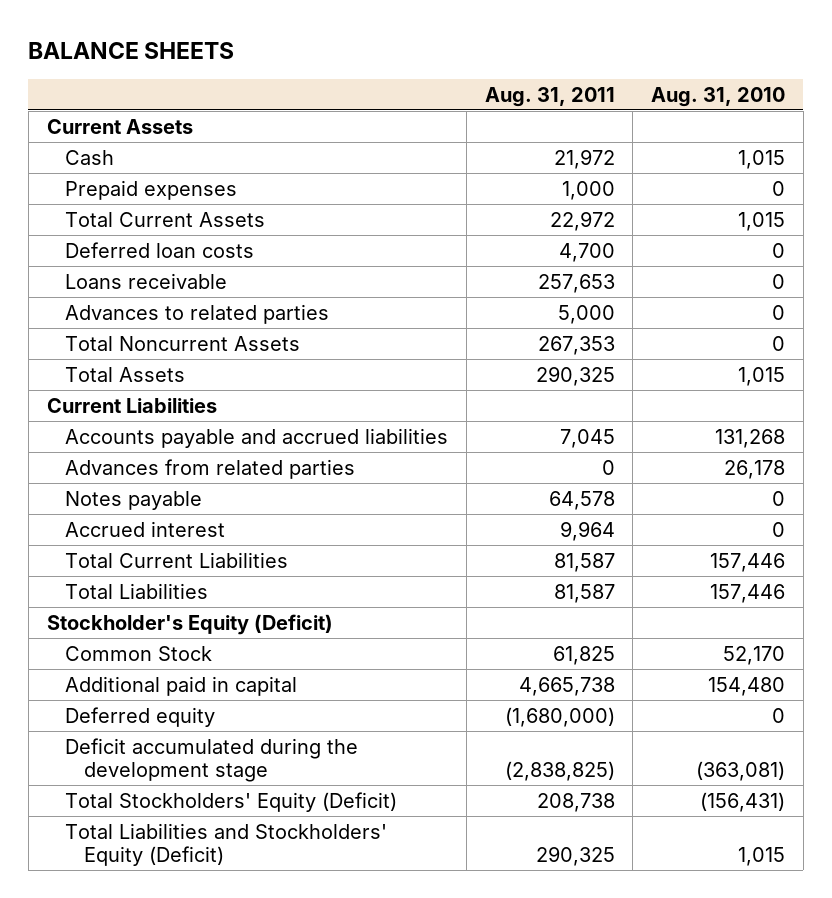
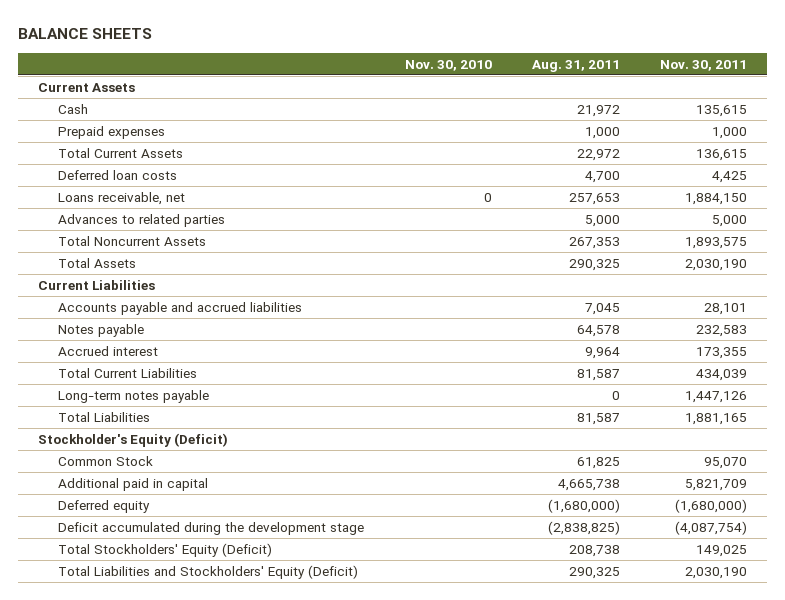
[651,86,786,107] Aug. 31, 2010 -> none
none -> [404,59,492,71] Nov. 30, 2010
none -> [659,59,747,71] Nov. 30, 2011
[65,272,228,289] Loans receivable -> [58,191,186,205] Loans receivable, net
[65,458,356,479] Advances from related parties -> none
none -> [58,389,210,403] Long-term notes payable

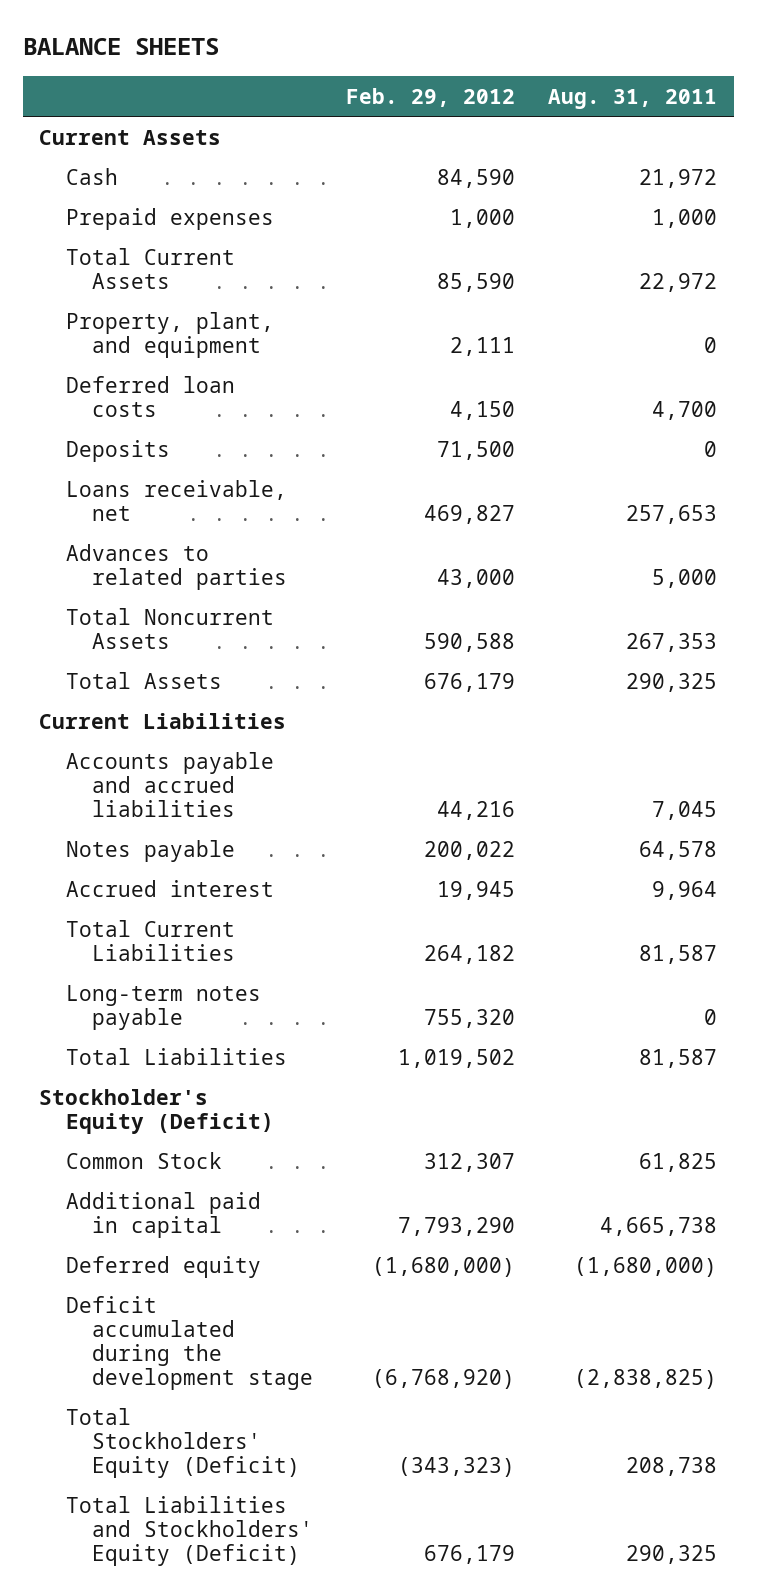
[404,59,492,71] Nov. 30, 2010 -> none
[659,59,747,71] Nov. 30, 2011 -> none
none -> [346,87,516,107] Feb. 29, 2012
none -> [65,311,274,358] Property, plant, and equipment
none -> [65,439,170,462] Deposits

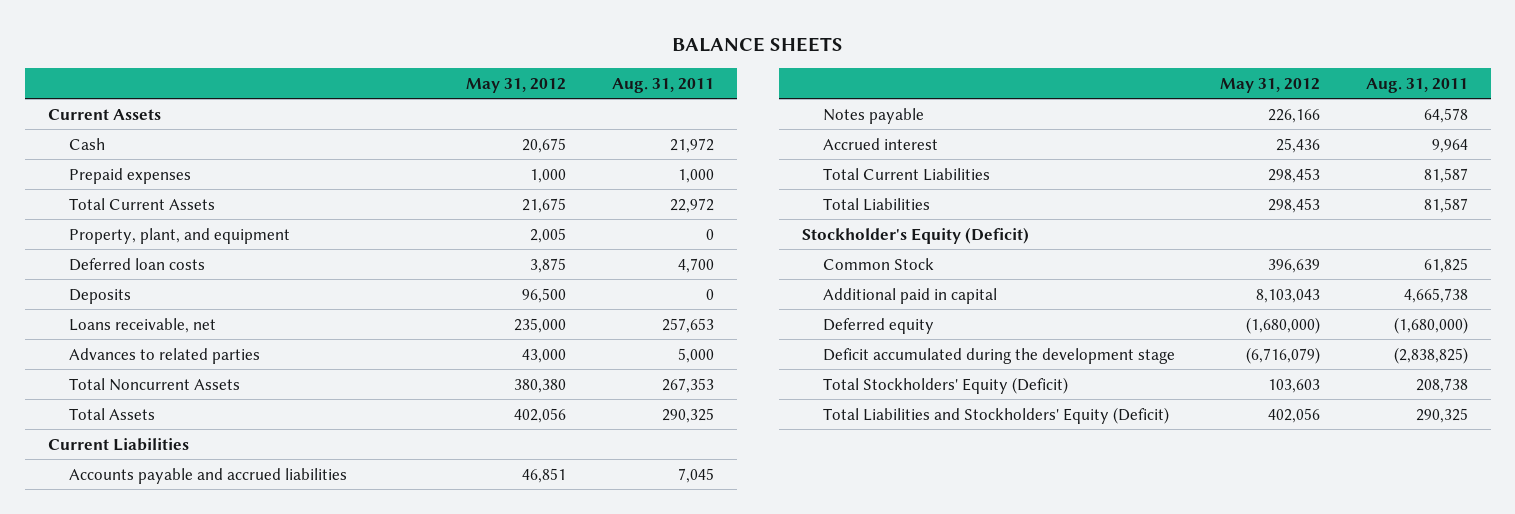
[346,87,516,107] Feb. 29, 2012 -> none
none -> [466,77,567,93] May 31, 2012
[65,984,261,1030] Long-term notes payable -> none

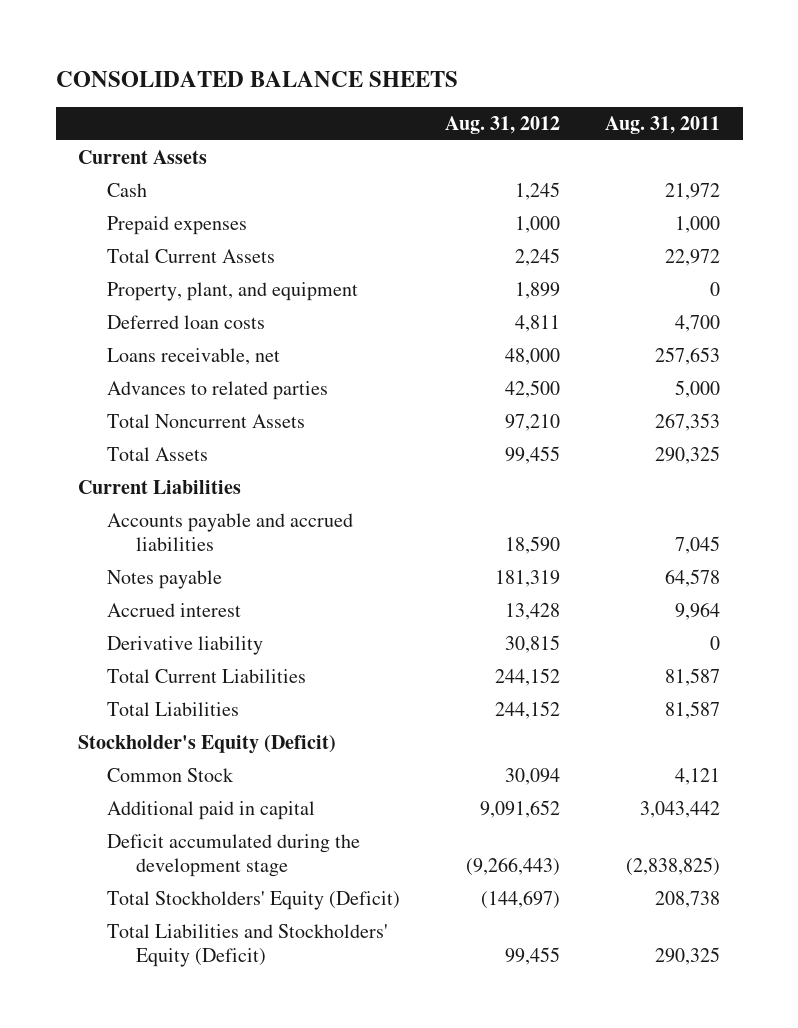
[671,37,843,53] BALANCE SHEETS -> [55,70,458,87] CONSOLIDATED BALANCE SHEETS
[466,77,567,93] May 31, 2012 -> none
none -> [445,115,561,134] Aug. 31, 2012
[68,288,131,304] Deposits -> none
none -> [107,636,264,656] Derivative liability
[822,317,934,334] Deferred equity -> none
[1423,257,1468,273] 61,825 -> [675,768,721,786] 4,121
[1403,287,1468,303] 4,665,738 -> [640,801,721,819] 3,043,442

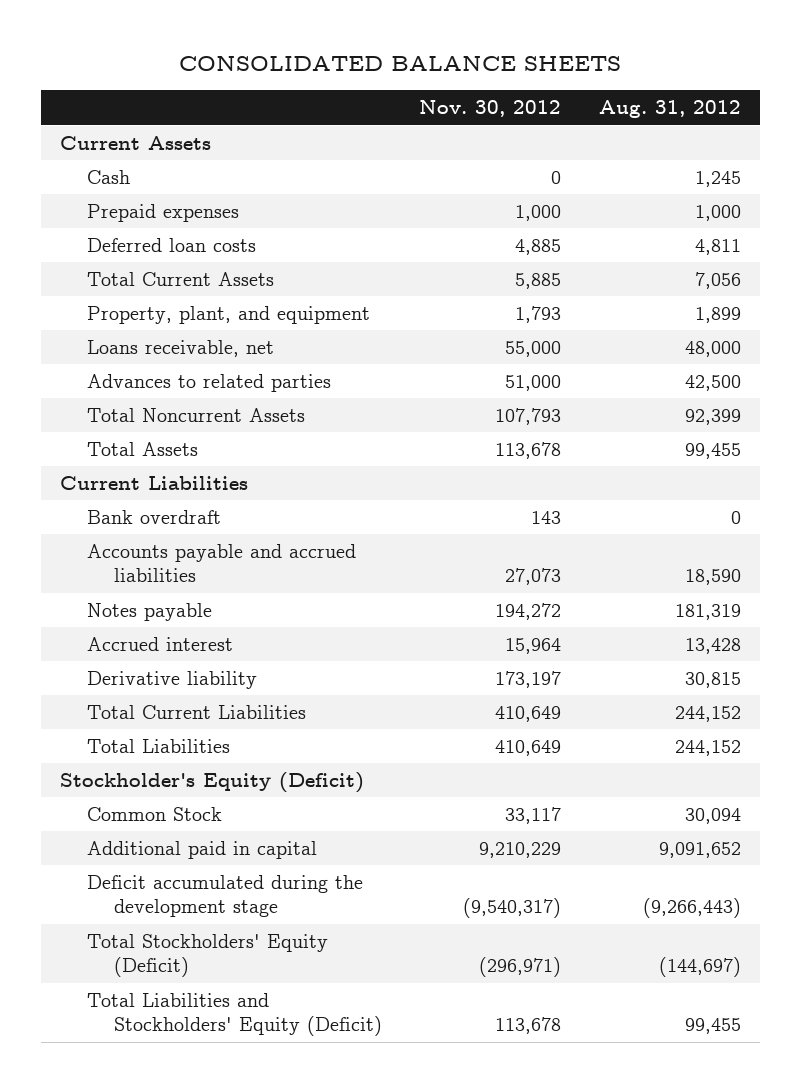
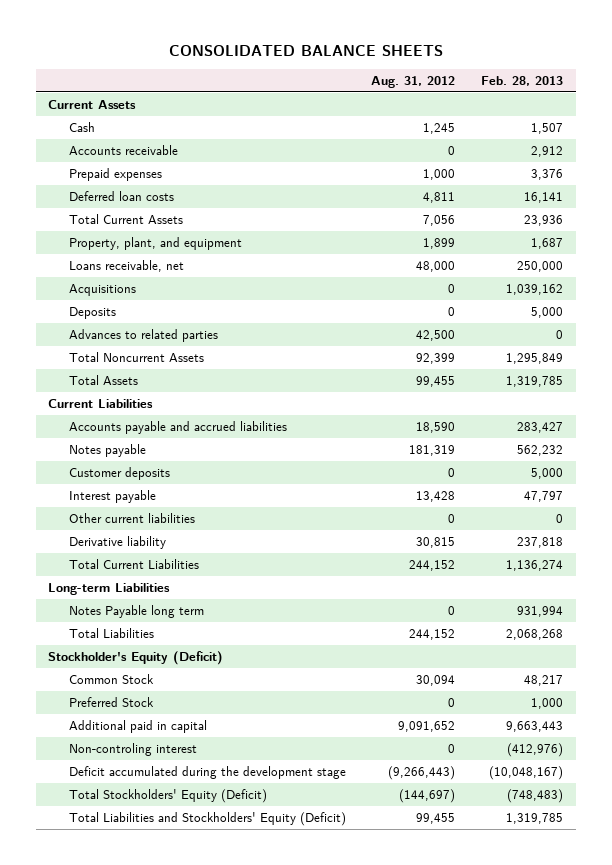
[419,100,562,118] Nov. 30, 2012 -> none
none -> [481,75,564,86] Feb. 28, 2013
none -> [68,145,178,156] Accounts receivable
none -> [68,284,136,297] Acquisitions
none -> [68,307,116,320] Deposits
[86,509,221,524] Bank overdraft -> none
none -> [68,467,170,481] Customer deposits
[86,636,233,651] Accrued interest -> [68,490,156,504] Interest payable
none -> [68,513,195,524] Other current liabilities
none -> [48,583,171,596] Long-term Liabilities
none -> [68,605,204,619] Notes Payable long term
none -> [68,697,154,708] Preferred Stock
none -> [68,743,197,757] Non-controling interest

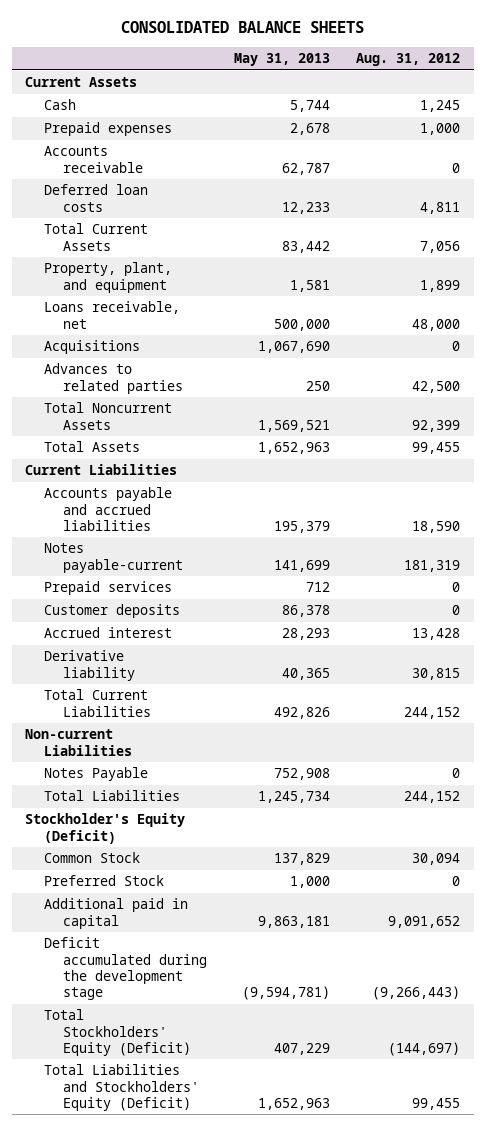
[481,75,564,86] Feb. 28, 2013 -> none
none -> [233,53,330,67] May 31, 2013
[68,145,178,156] Accounts receivable -> [44,146,143,173] Accounts receivable
[68,307,116,320] Deposits -> none
[68,444,146,458] Notes payable -> [44,543,183,573] Notes payable-current
none -> [44,581,173,596] Prepaid services
[68,513,195,524] Other current liabilities -> none
[68,490,156,504] Interest payable -> [44,627,173,639] Accrued interest
[48,583,171,596] Long-term Liabilities -> none
none -> [25,729,133,756] Non-current Liabilities
[68,605,204,619] Notes Payable long term -> [44,767,149,782] Notes Payable
[68,743,197,757] Non-controling interest -> none

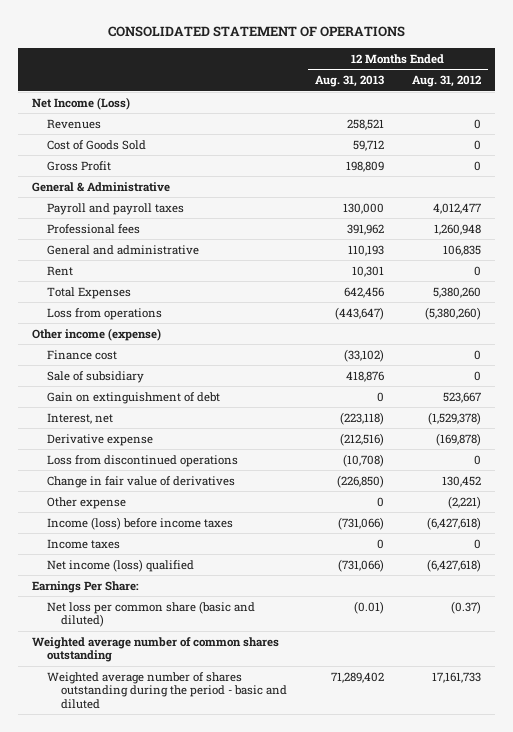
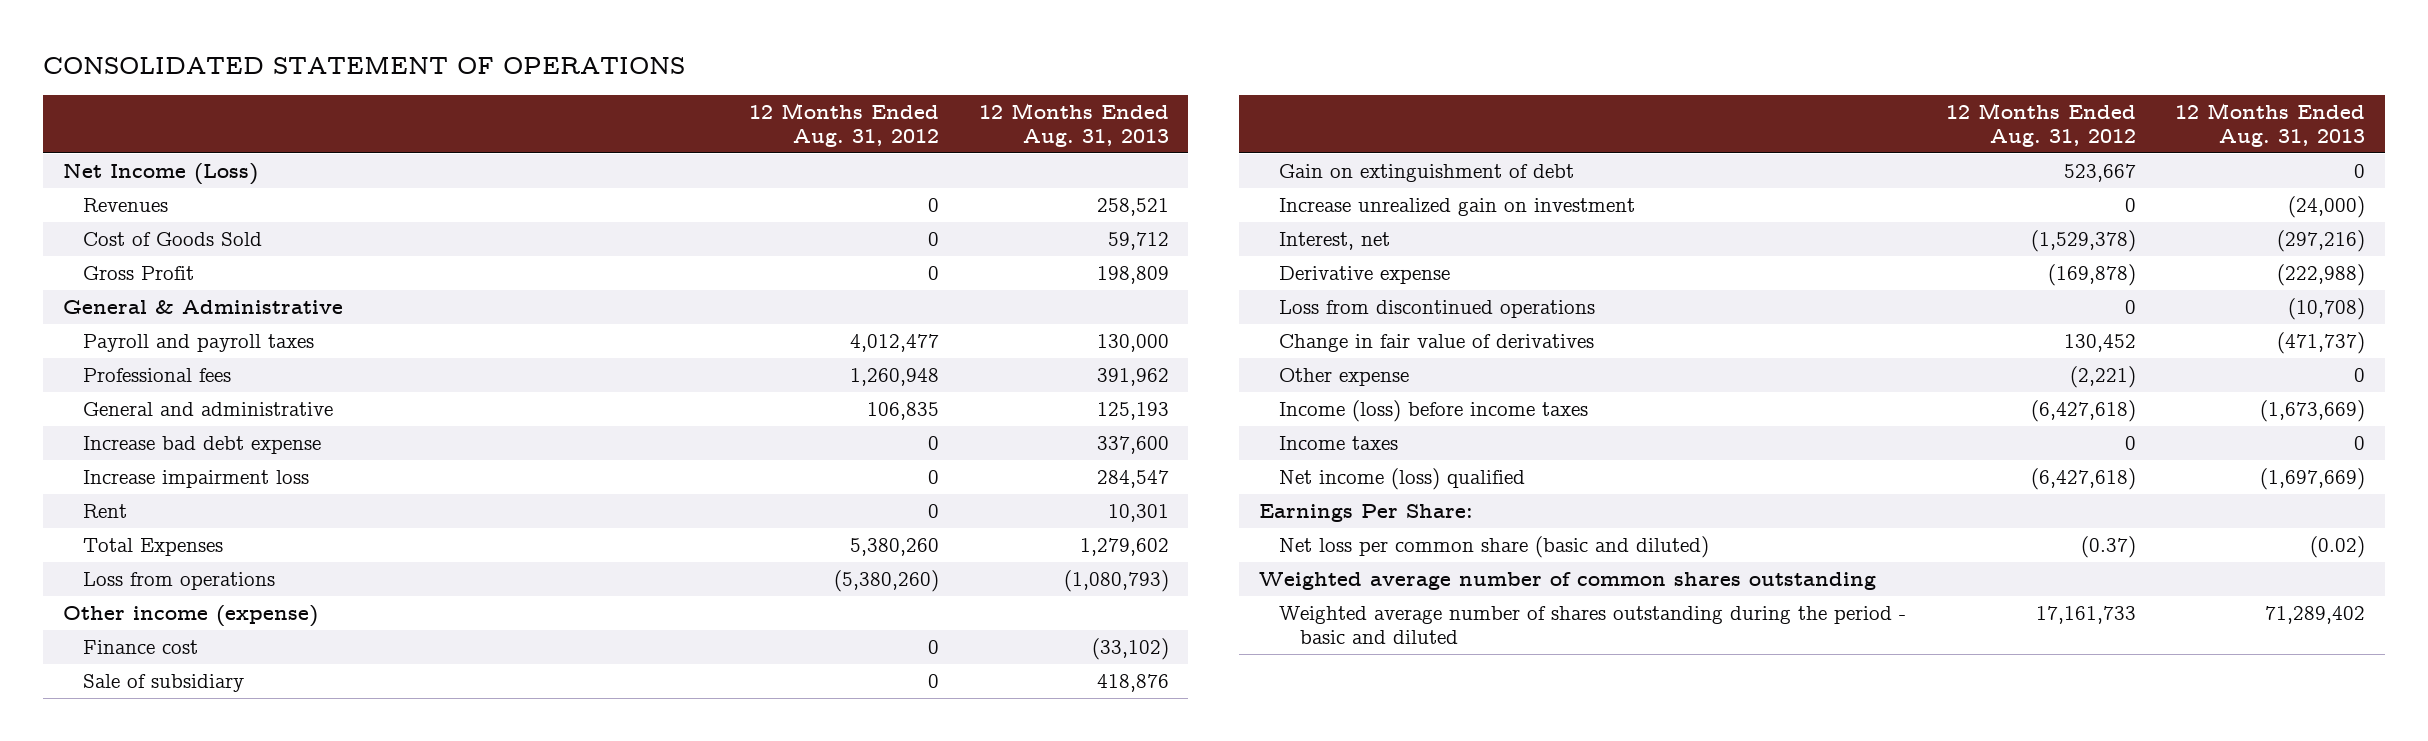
[348,244,385,256] 110,193 -> [1096,402,1169,421] 125,193
none -> [82,436,321,455] Increase bad debt expense
none -> [82,470,309,489] Increase impairment loss
[344,286,385,298] 642,456 -> [1079,538,1169,557] 1,279,602
[335,306,385,320] (443,647) -> [1063,570,1169,593] (1,080,793)
none -> [1279,198,1636,217] Increase unrealized gain on investment
[340,411,385,425] (223,118) -> [2277,230,2366,253] (297,216)
[340,432,385,446] (212,516) -> [2277,264,2366,287] (222,988)
[337,474,385,488] (226,850) -> [2277,332,2366,355] (471,737)
[338,516,385,530] (731,066) -> [2260,400,2366,423] (1,673,669)
[338,558,385,572] (731,066) -> [2260,468,2366,491] (1,697,669)
[354,600,385,614] (0.01) -> [2310,536,2366,559] (0.02)

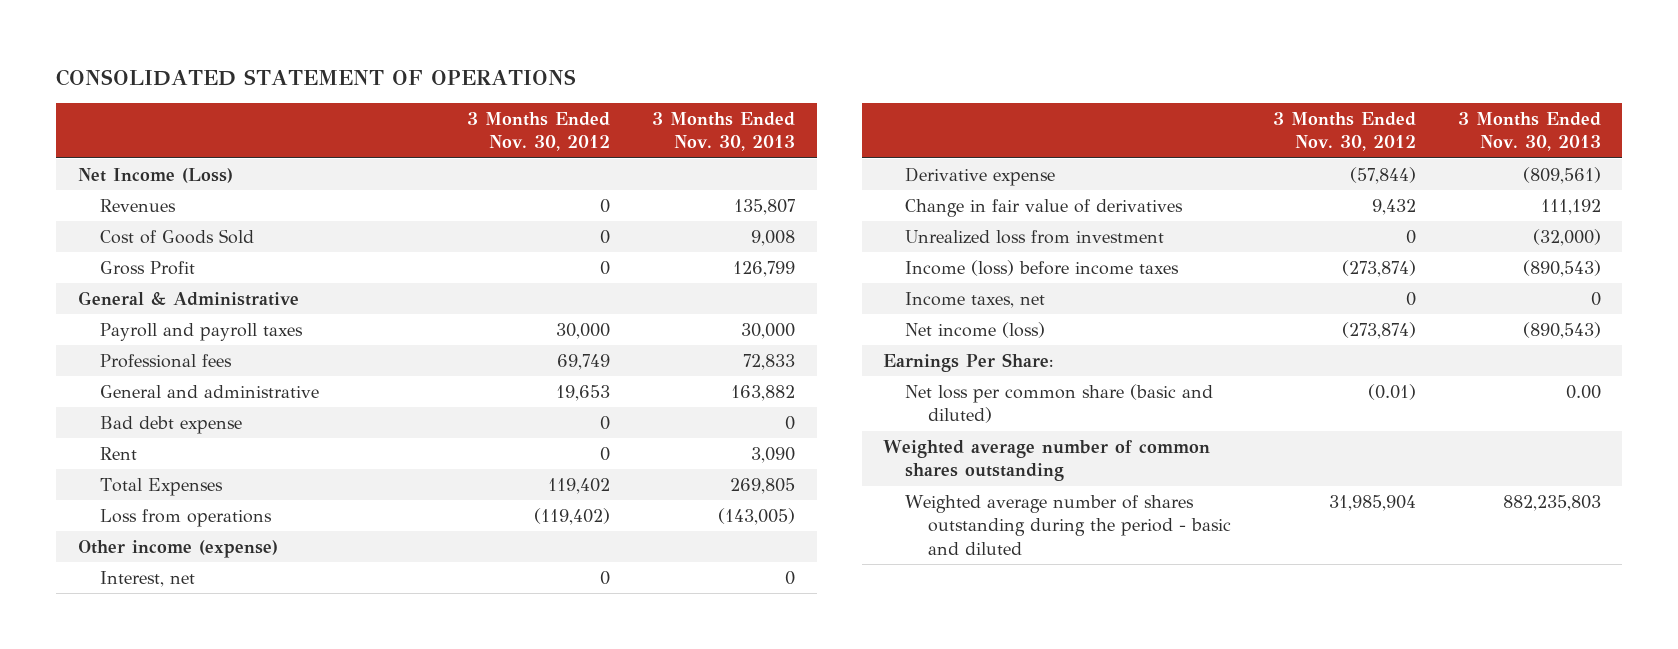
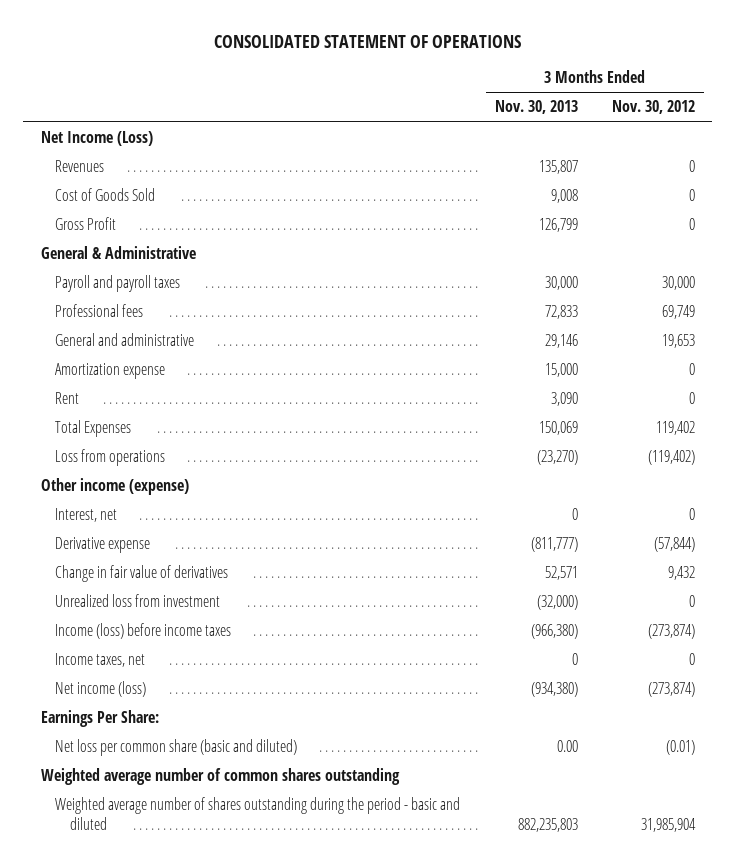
[99,416,242,435] Bad debt expense -> none
[731,385,796,402] 163,882 -> [544,334,578,349] 29,146
none -> [55,363,166,380] Amortization expense
[730,478,796,495] 269,805 -> [538,421,578,436] 150,069
[718,508,796,526] (143,005) -> [536,450,578,466] (23,270)
[1522,167,1601,185] (809,561) -> [530,537,578,553] (811,777)
[1540,199,1601,216] 111,192 -> [544,566,578,581] 52,571
[1522,260,1601,278] (890,543) -> [530,624,578,640] (966,380)
[1522,322,1601,340] (890,543) -> [530,682,578,698] (934,380)

